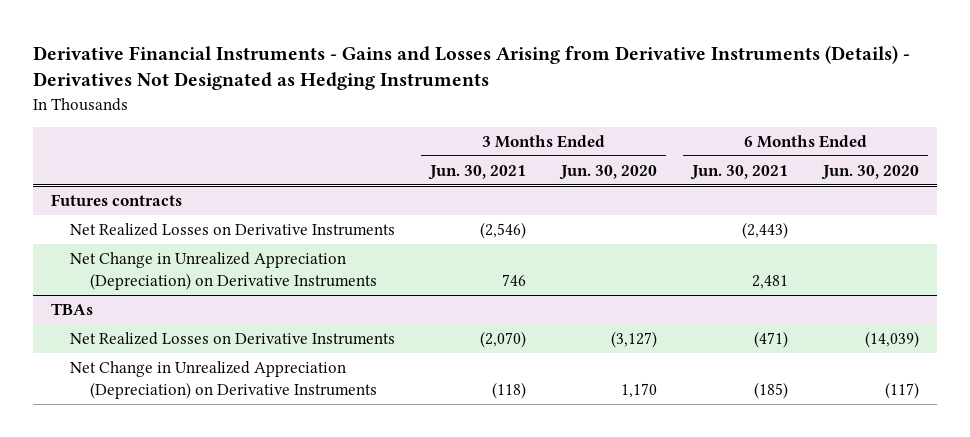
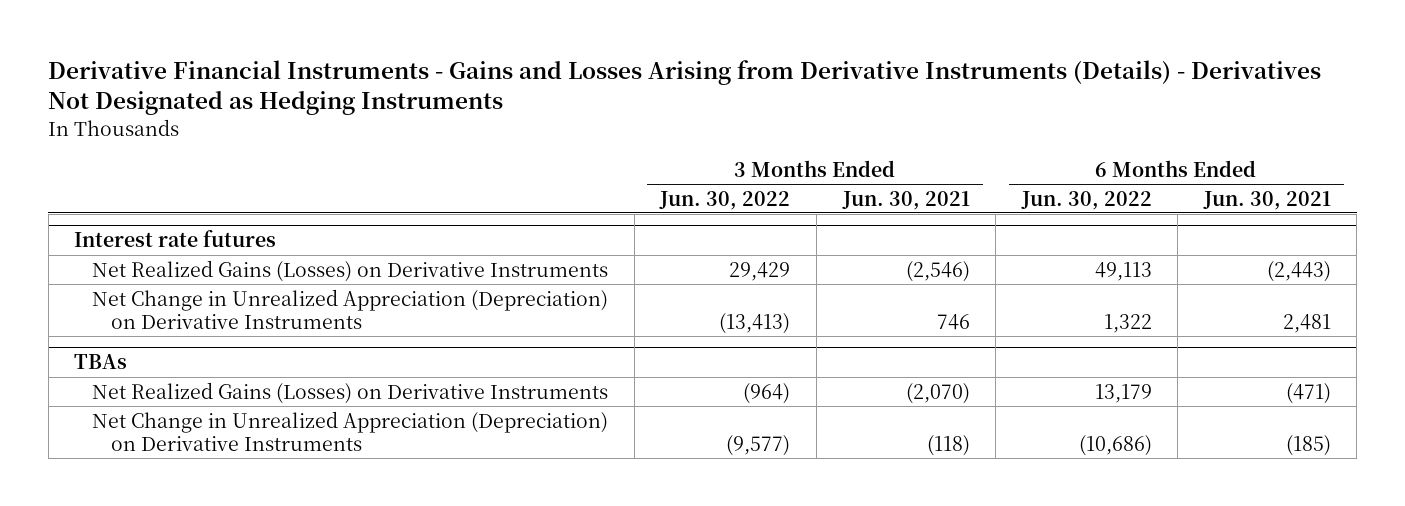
[559,164,658,180] Jun. 30, 2020 -> none
[821,164,920,180] Jun. 30, 2020 -> none
none -> [659,190,791,210] Jun. 30, 2022
none -> [1020,190,1152,210] Jun. 30, 2022
[50,194,182,207] Futures contracts -> [74,230,277,248] Interest rate futures
[70,223,396,237] Net Realized Losses on Derivative Instruments -> [92,259,609,282] Net Realized Gains (Losses) on Derivative Instruments
[70,332,396,346] Net Realized Losses on Derivative Instruments -> [92,381,609,404] Net Realized Gains (Losses) on Derivative Instruments

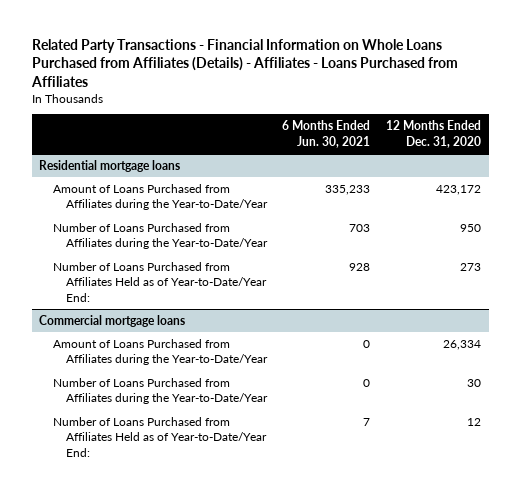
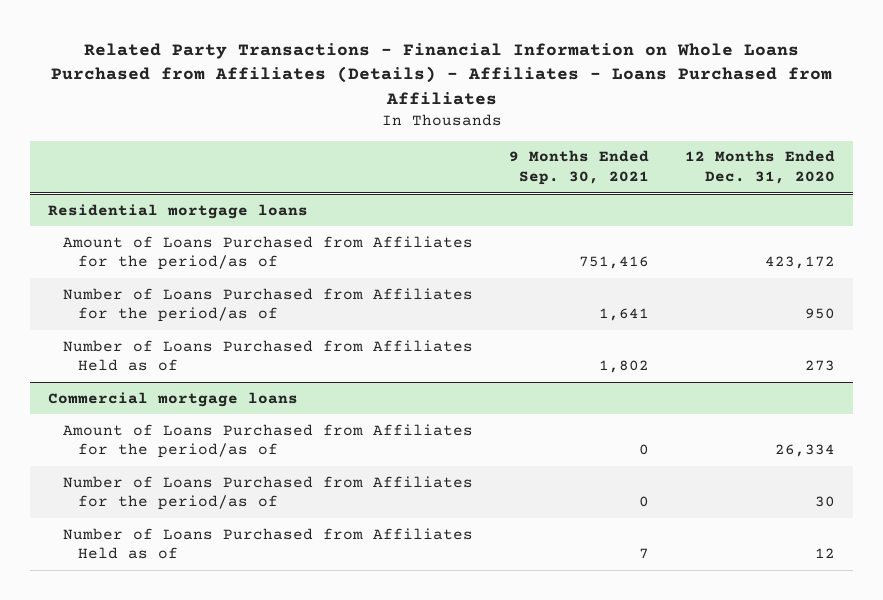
[282,120,371,148] 6 Months Ended Jun. 30, 2021 -> none
none -> [508,150,649,186] 9 Months Ended Sep. 30, 2021
[52,183,268,211] Amount of Loans Purchased from Affiliates during the Year-to-Date/Year -> [63,235,474,271] Amount of Loans Purchased from Affiliates for the period/as of
[52,222,268,250] Number of Loans Purchased from Affiliates during the Year-to-Date/Year -> [63,287,474,323] Number of Loans Purchased from Affiliates for the period/as of
[52,261,267,302] Number of Loans Purchased from Affiliates Held as of Year-to-Date/Year End: -> [63,339,474,372] Number of Loans Purchased from Affiliates Held as of
[52,338,268,366] Amount of Loans Purchased from Affiliates during the Year-to-Date/Year -> [63,423,474,459] Amount of Loans Purchased from Affiliates for the period/as of
[52,377,268,405] Number of Loans Purchased from Affiliates during the Year-to-Date/Year -> [63,475,474,511] Number of Loans Purchased from Affiliates for the period/as of
[52,416,267,457] Number of Loans Purchased from Affiliates Held as of Year-to-Date/Year End: -> [63,527,474,560] Number of Loans Purchased from Affiliates Held as of

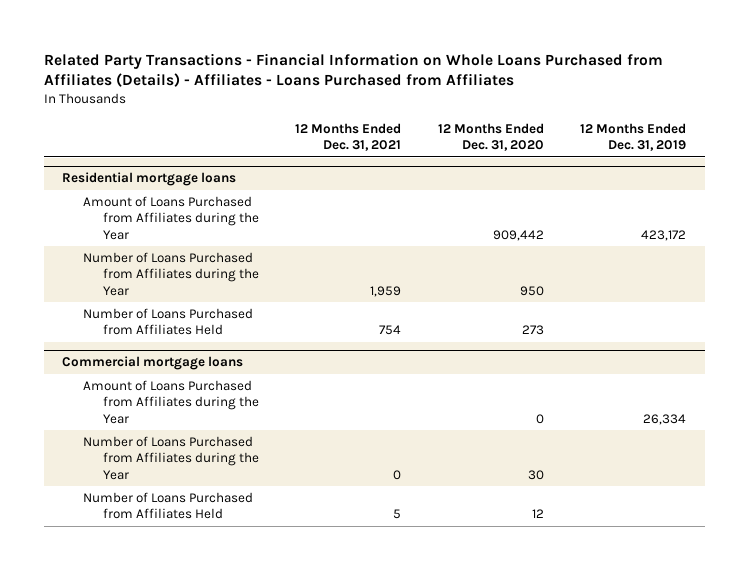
[508,150,649,186] 9 Months Ended Sep. 30, 2021 -> none
none -> [295,122,402,152] 12 Months Ended Dec. 31, 2021
none -> [580,122,687,152] 12 Months Ended Dec. 31, 2019
[63,235,474,271] Amount of Loans Purchased from Affiliates for the period/as of -> [82,195,259,240] Amount of Loans Purchased from Affiliates during the Year
[764,256,835,270] 423,172 -> [492,229,544,241] 909,442
[63,287,474,323] Number of Loans Purchased from Affiliates for the period/as of -> [82,251,259,296] Number of Loans Purchased from Affiliates during the Year
[63,339,474,372] Number of Loans Purchased from Affiliates Held as of -> [82,307,253,336] Number of Loans Purchased from Affiliates Held
[63,423,474,459] Amount of Loans Purchased from Affiliates for the period/as of -> [82,379,259,424] Amount of Loans Purchased from Affiliates during the Year
[774,444,835,458] 26,334 -> [535,413,544,424] 0
[63,475,474,511] Number of Loans Purchased from Affiliates for the period/as of -> [82,435,259,480] Number of Loans Purchased from Affiliates during the Year
[63,527,474,560] Number of Loans Purchased from Affiliates Held as of -> [82,491,253,520] Number of Loans Purchased from Affiliates Held

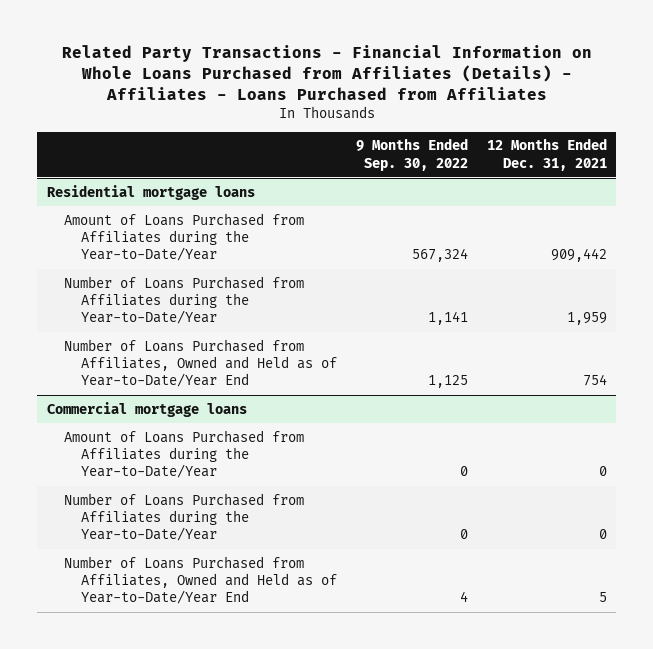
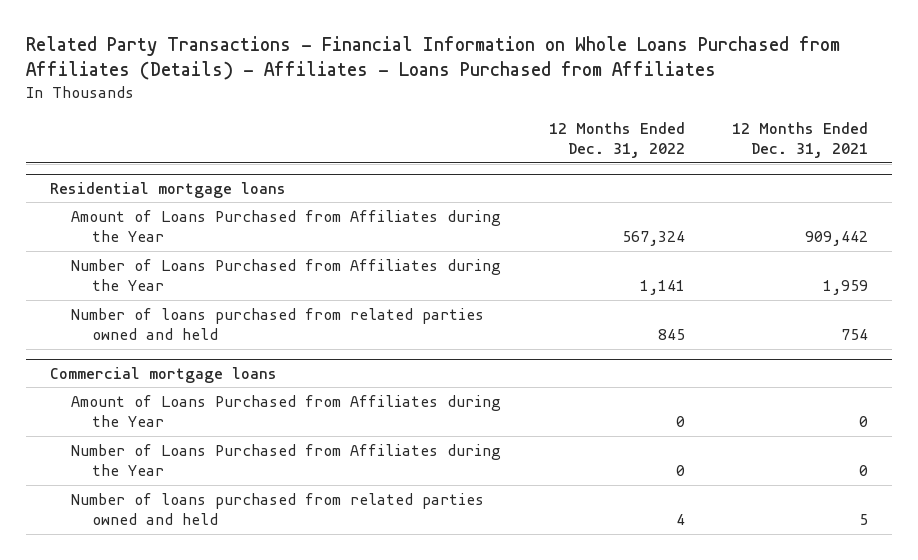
[355,138,468,171] 9 Months Ended Sep. 30, 2022 -> none
none -> [548,121,685,159] 12 Months Ended Dec. 31, 2022
[63,212,304,262] Amount of Loans Purchased from Affiliates during the Year-to-Date/Year -> [71,209,502,243] Amount of Loans Purchased from Affiliates during the Year
[63,275,304,325] Number of Loans Purchased from Affiliates during the Year-to-Date/Year -> [71,258,502,292] Number of Loans Purchased from Affiliates during the Year
[63,338,337,388] Number of Loans Purchased from Affiliates, Owned and Held as of Year-to-Date/Year End -> [71,307,485,341] Number of loans purchased from related parties owned and held
[63,429,304,479] Amount of Loans Purchased from Affiliates during the Year-to-Date/Year -> [71,394,502,428] Amount of Loans Purchased from Affiliates during the Year
[63,492,304,542] Number of Loans Purchased from Affiliates during the Year-to-Date/Year -> [71,443,502,477] Number of Loans Purchased from Affiliates during the Year
[63,555,337,605] Number of Loans Purchased from Affiliates, Owned and Held as of Year-to-Date/Year End -> [71,492,485,526] Number of loans purchased from related parties owned and held

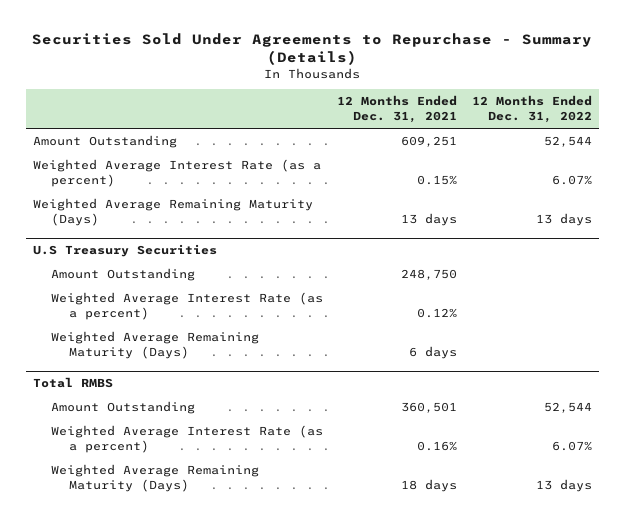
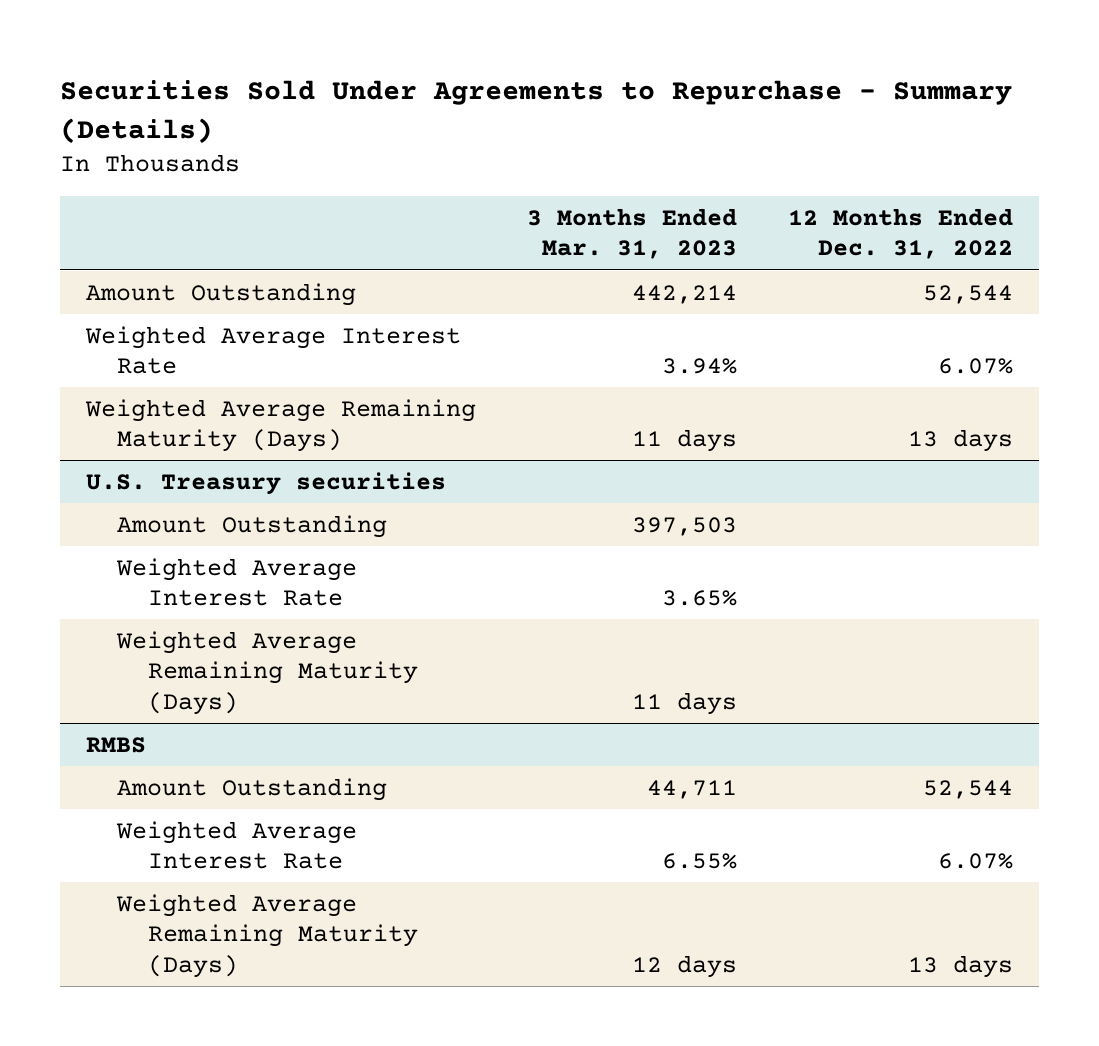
[337,95,458,124] 12 Months Ended Dec. 31, 2021 -> none
none -> [527,207,738,260] 3 Months Ended Mar. 31, 2023
[32,159,321,187] Weighted Average Interest Rate (as a percent) -> [84,325,461,375] Weighted Average Interest Rate
[32,244,217,258] U.S Treasury Securities -> [85,471,446,495] U.S. Treasury securities
[50,292,323,320] Weighted Average Interest Rate (as a percent) -> [115,557,357,607] Weighted Average Interest Rate
[32,377,113,389] Total RMBS -> [85,736,146,753] RMBS
[50,425,323,453] Weighted Average Interest Rate (as a percent) -> [115,820,357,870] Weighted Average Interest Rate

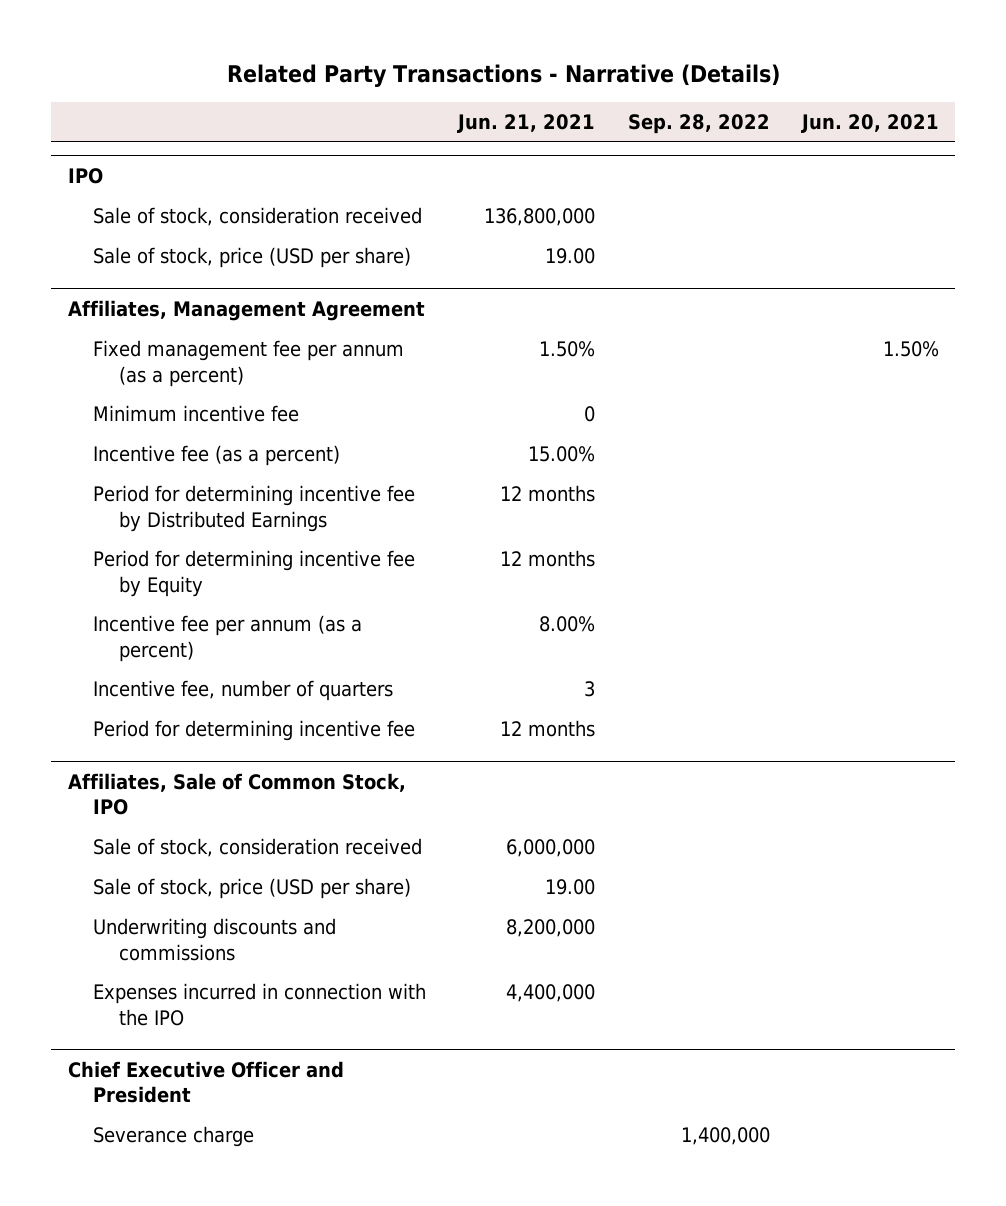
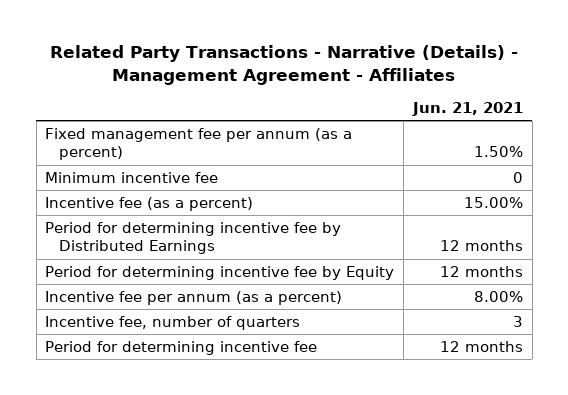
[227,64,781,88] Related Party Transactions - Narrative (Details) -> [50,45,519,85] Related Party Transactions - Narrative (Details) - Management Agreement - Affiliates
[627,114,770,135] Sep. 28, 2022 -> none
[800,114,939,134] Jun. 20, 2021 -> none
[67,167,103,184] IPO -> none
[93,207,423,227] Sale of stock, consideration received -> none
[93,247,412,269] Sale of stock, price (USD per share) -> none
[67,299,425,321] Affiliates, Management Agreement -> none
[67,772,406,816] Affiliates, Sale of Common Stock, IPO -> none
[93,838,423,858] Sale of stock, consideration received -> none
[93,878,412,900] Sale of stock, price (USD per share) -> none
[93,918,337,961] Underwriting discounts and commissions -> none
[93,983,427,1026] Expenses incurred in connection with the IPO -> none
[67,1060,344,1104] Chief Executive Officer and President -> none
[93,1126,255,1148] Severance charge -> none

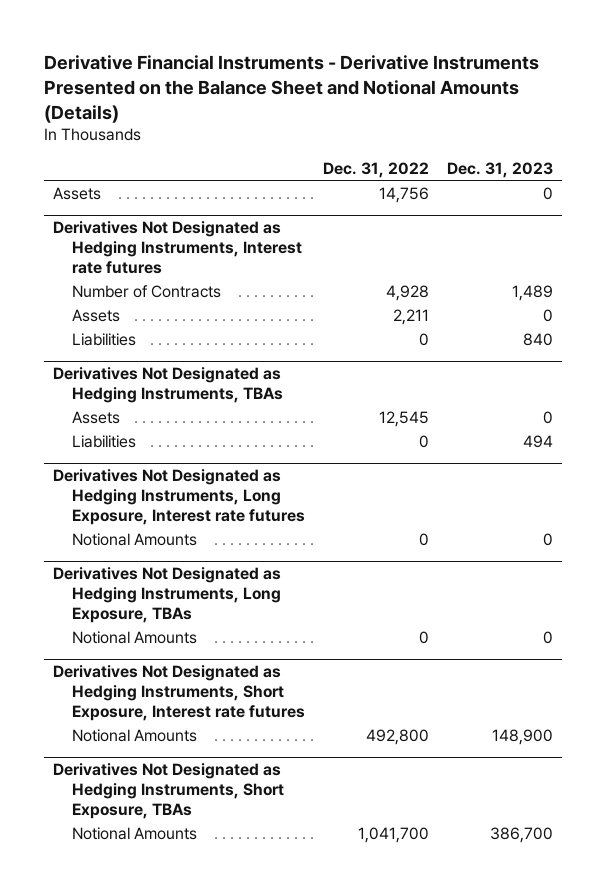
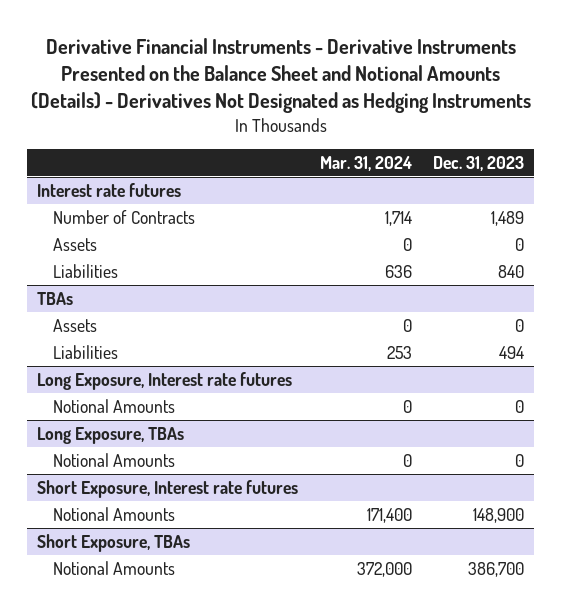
[44,54,540,123] Derivative Financial Instruments - Derivative Instruments Presented on the Balance Sheet and Notional Amounts (Details) -> [30,37,531,114] Derivative Financial Instruments - Derivative Instruments Presented on the Balance Sheet and Notional Amounts (Details) - Derivatives Not Designated as Hedging Instruments
[323,161,430,178] Dec. 31, 2022 -> none
none -> [319,156,412,172] Mar. 31, 2024
[53,186,102,200] Assets -> none
[53,220,302,274] Derivatives Not Designated as Hedging Instruments, Interest rate futures -> none
none -> [37,182,182,197] Interest rate futures
[53,366,283,403] Derivatives Not Designated as Hedging Instruments, TBAs -> none
none -> [37,291,74,305] TBAs
[53,468,305,525] Derivatives Not Designated as Hedging Instruments, Long Exposure, Interest rate futures -> none
none -> [37,371,293,390] Long Exposure, Interest rate futures
[53,566,282,623] Derivatives Not Designated as Hedging Instruments, Long Exposure, TBAs -> none
none -> [37,426,185,444] Long Exposure, TBAs
[53,664,305,721] Derivatives Not Designated as Hedging Instruments, Short Exposure, Interest rate futures -> none
none -> [37,479,299,498] Short Exposure, Interest rate futures
[53,762,284,819] Derivatives Not Designated as Hedging Instruments, Short Exposure, TBAs -> none
none -> [37,533,191,552] Short Exposure, TBAs

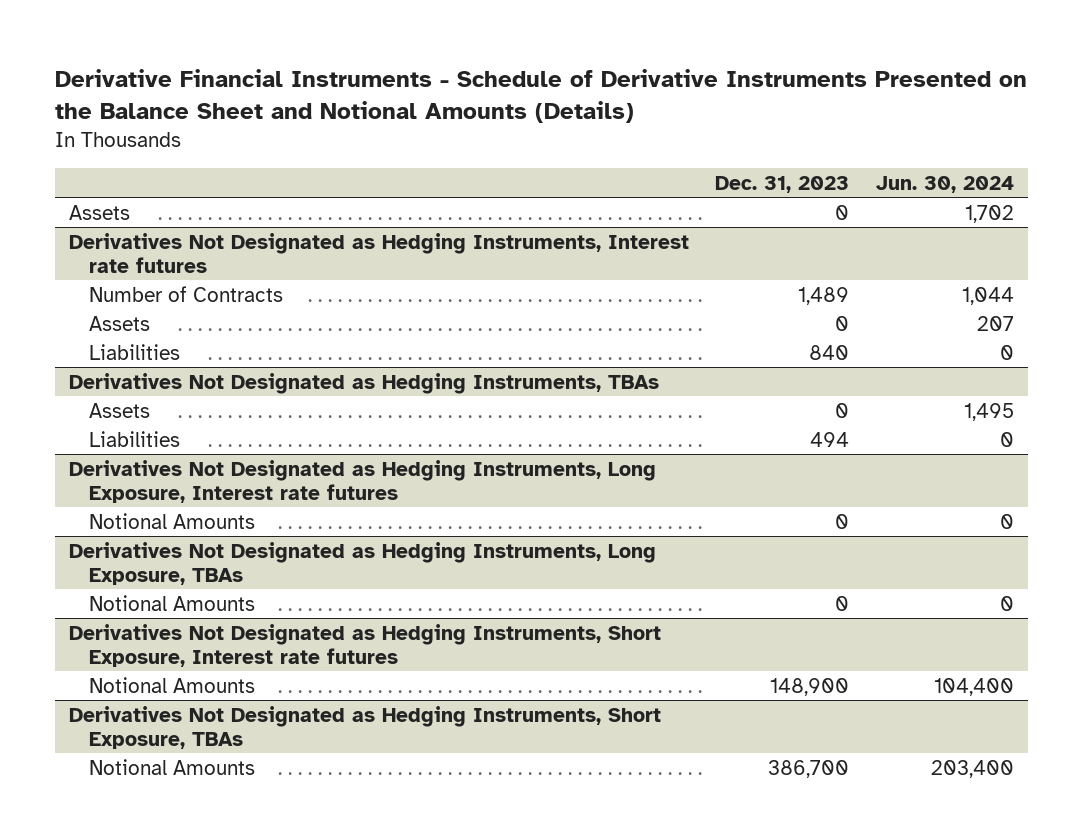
[30,37,531,114] Derivative Financial Instruments - Derivative Instruments Presented on the Balance Sheet and Notional Amounts (Details) - Derivatives Not Designated as Hedging Instruments -> [55,69,1028,124] Derivative Financial Instruments - Schedule of Derivative Instruments Presented on the Balance Sheet and Notional Amounts (Details)
[319,156,412,172] Mar. 31, 2024 -> none
none -> [876,175,1015,193] Jun. 30, 2024
[37,182,182,197] Interest rate futures -> none
none -> [68,204,130,220] Assets
none -> [68,232,689,273] Derivatives Not Designated as Hedging Instruments, Interest rate futures
[37,291,74,305] TBAs -> none
none -> [68,372,659,394] Derivatives Not Designated as Hedging Instruments, TBAs
[37,371,293,390] Long Exposure, Interest rate futures -> none
none -> [68,459,656,503] Derivatives Not Designated as Hedging Instruments, Long Exposure, Interest rate futures
[37,426,185,444] Long Exposure, TBAs -> none
none -> [68,541,656,585] Derivatives Not Designated as Hedging Instruments, Long Exposure, TBAs
[37,479,299,498] Short Exposure, Interest rate futures -> none
none -> [68,623,661,667] Derivatives Not Designated as Hedging Instruments, Short Exposure, Interest rate futures
[37,533,191,552] Short Exposure, TBAs -> none
none -> [68,705,661,749] Derivatives Not Designated as Hedging Instruments, Short Exposure, TBAs

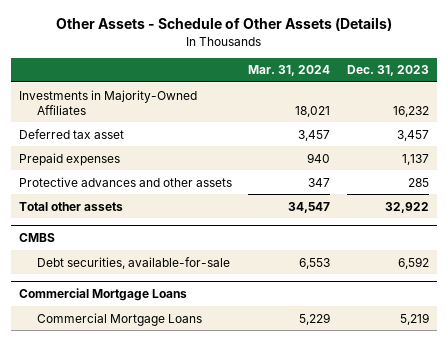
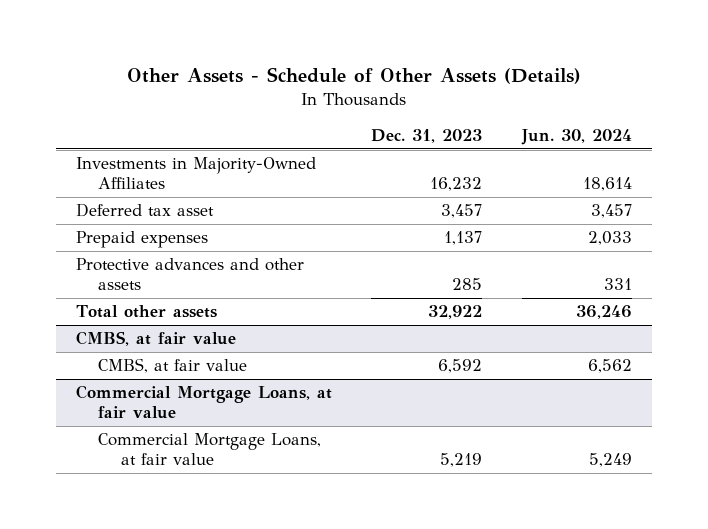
[248,65,331,77] Mar. 31, 2024 -> none
none -> [521,129,633,146] Jun. 30, 2024
[18,233,55,243] CMBS -> [75,331,236,347] CMBS, at fair value
[37,256,231,269] Debt securities, available-for-sale -> [98,358,248,374] CMBS, at fair value
[18,288,187,302] Commercial Mortgage Loans -> [75,385,332,420] Commercial Mortgage Loans, at fair value
[37,312,203,326] Commercial Mortgage Loans -> [98,433,322,466] Commercial Mortgage Loans, at fair value

